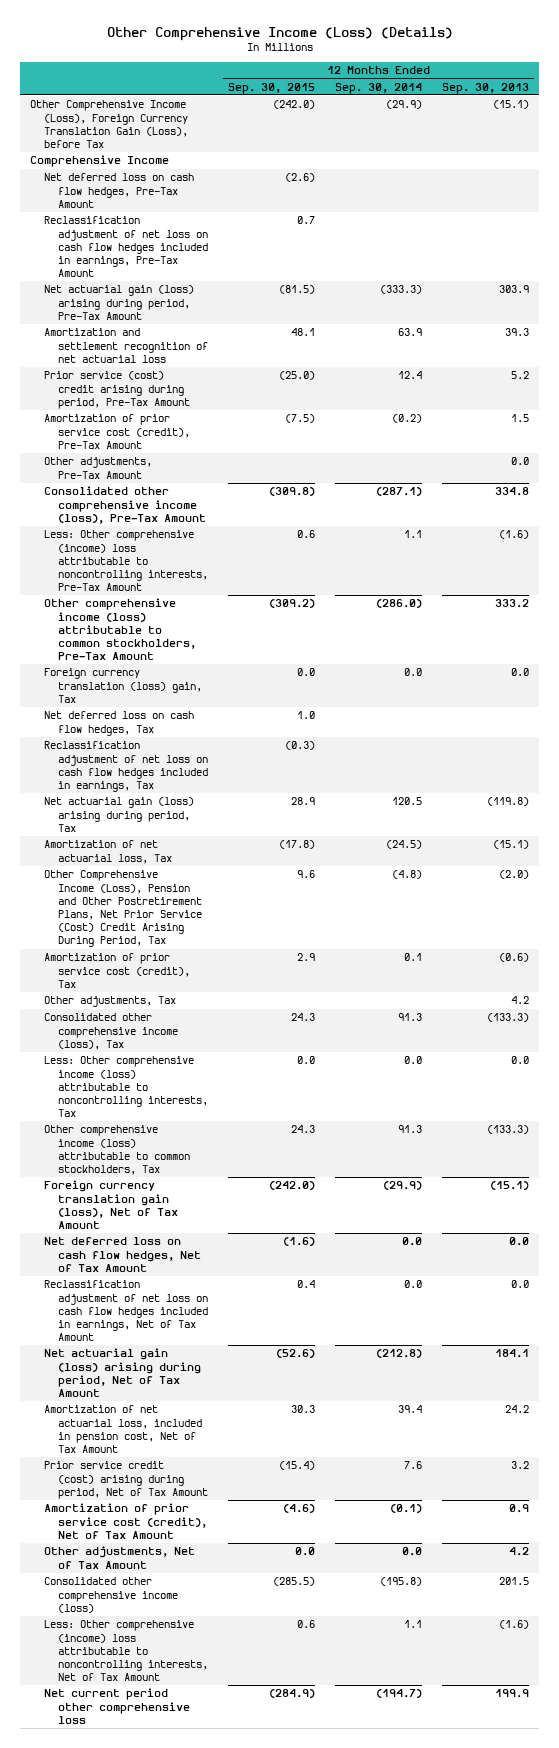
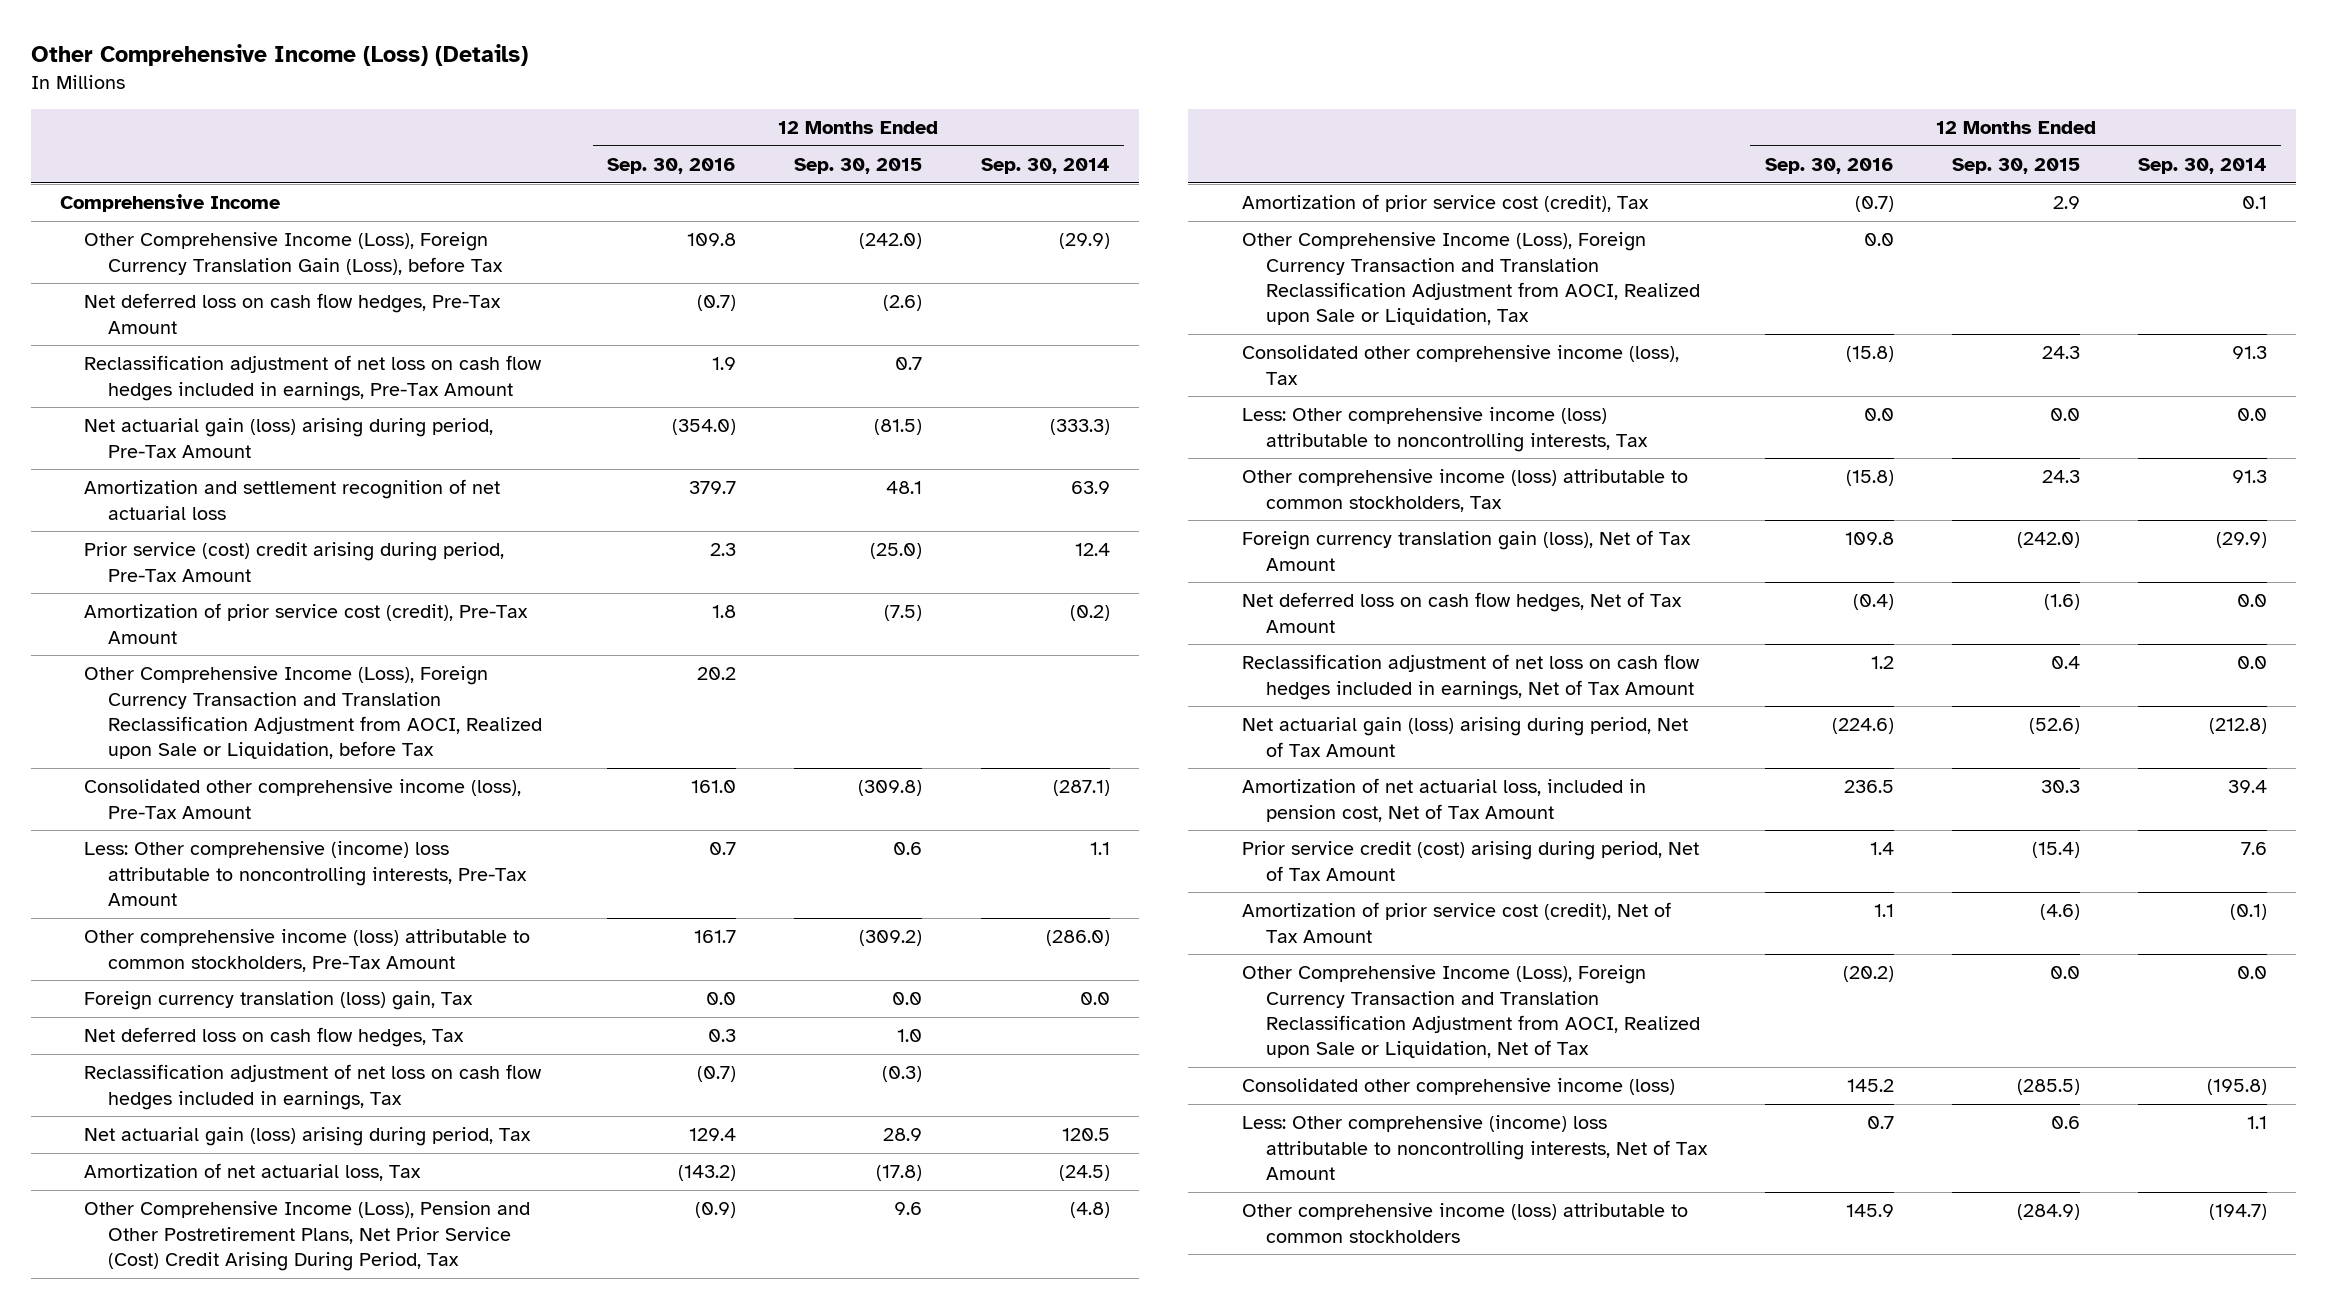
[442,82,530,94] Sep. 30, 2013 -> none
none -> [607,158,737,175] Sep. 30, 2016
[29,100,188,148] Other Comprehensive Income (Loss), Foreign Currency Translation Gain (Loss), before Tax -> [84,232,504,275] Other Comprehensive Income (Loss), Foreign Currency Translation Gain (Loss), before Tax
[43,457,152,479] Other adjustments, Pre-Tax Amount -> none
none -> [84,666,543,760] Other Comprehensive Income (Loss), Foreign Currency Transaction and Translation Reclassification Adjustment from AOCI, Realized upon Sale or Liquidation, before Tax
[43,996,176,1008] Other adjustments, Tax -> none
none -> [1241,232,1700,326] Other Comprehensive Income (Loss), Foreign Currency Transaction and Translation Reclassification Adjustment from AOCI, Realized upon Sale or Liquidation, Tax
[43,1546,195,1569] Other adjustments, Net of Tax Amount -> none
none -> [1241,965,1700,1059] Other Comprehensive Income (Loss), Foreign Currency Transaction and Translation Reclassification Adjustment from AOCI, Realized upon Sale or Liquidation, Net of Tax
[43,1688,190,1724] Net current period other comprehensive loss -> [1241,1203,1688,1243] Other comprehensive income (loss) attributable to common stockholders

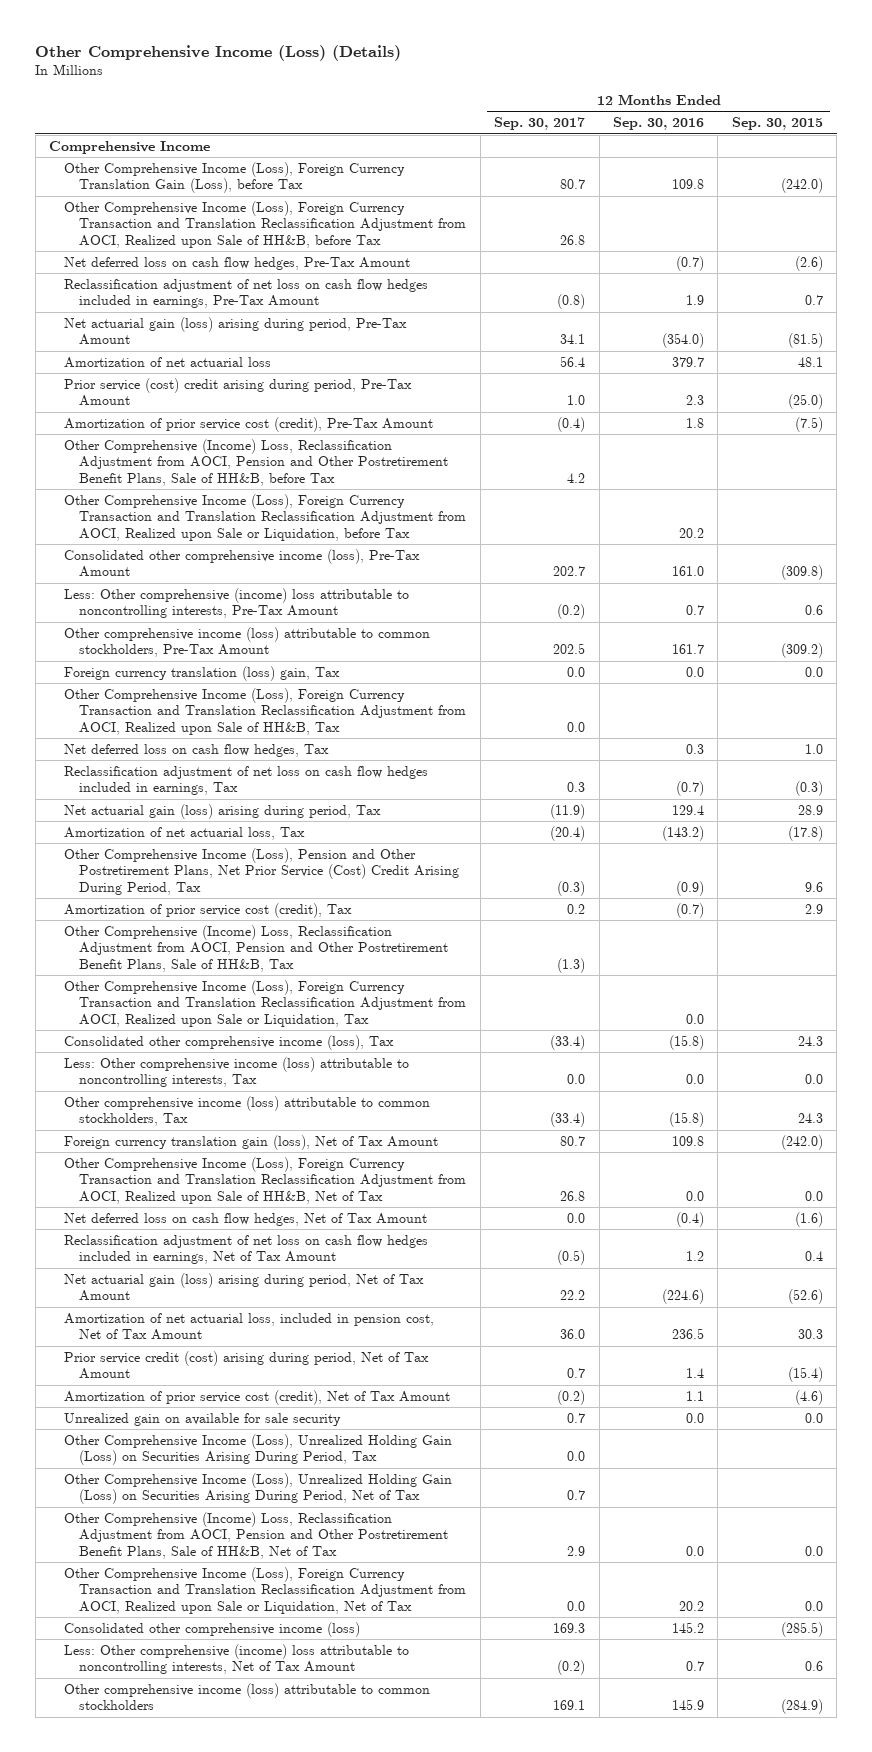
[980,158,1110,175] Sep. 30, 2014 -> none
none -> [494,117,586,131] Sep. 30, 2017
none -> [64,200,467,248] Other Comprehensive Income (Loss), Foreign Currency Transaction and Translation Reclassification Adjustment from AOCI, Realized upon Sale of HH&B, before Tax
[84,479,501,520] Amortization and settlement recognition of net actuarial loss -> [64,356,272,368] Amortization of net actuarial loss
none -> [64,438,449,486] Other Comprehensive (Income) Loss, Reclassification Adjustment from AOCI, Pension and Other Postretirement Benefit Plans, Sale of HH&B, before Tax
none -> [64,687,467,735] Other Comprehensive Income (Loss), Foreign Currency Transaction and Translation Reclassification Adjustment from AOCI, Realized upon Sale of HH&B, Tax
none -> [64,924,449,972] Other Comprehensive (Income) Loss, Reclassification Adjustment from AOCI, Pension and Other Postretirement Benefit Plans, Sale of HH&B, Tax
none -> [64,1156,467,1204] Other Comprehensive Income (Loss), Foreign Currency Transaction and Translation Reclassification Adjustment from AOCI, Realized upon Sale of HH&B, Net of Tax
none -> [64,1412,342,1426] Unrealized gain on available for sale security
none -> [64,1433,453,1466] Other Comprehensive Income (Loss), Unrealized Holding Gain (Loss) on Securities Arising During Period, Tax
none -> [64,1472,453,1505] Other Comprehensive Income (Loss), Unrealized Holding Gain (Loss) on Securities Arising During Period, Net of Tax
none -> [64,1511,449,1559] Other Comprehensive (Income) Loss, Reclassification Adjustment from AOCI, Pension and Other Postretirement Benefit Plans, Sale of HH&B, Net of Tax
[1842,966,1894,983] (20.2) -> [679,1600,705,1611] 20.2

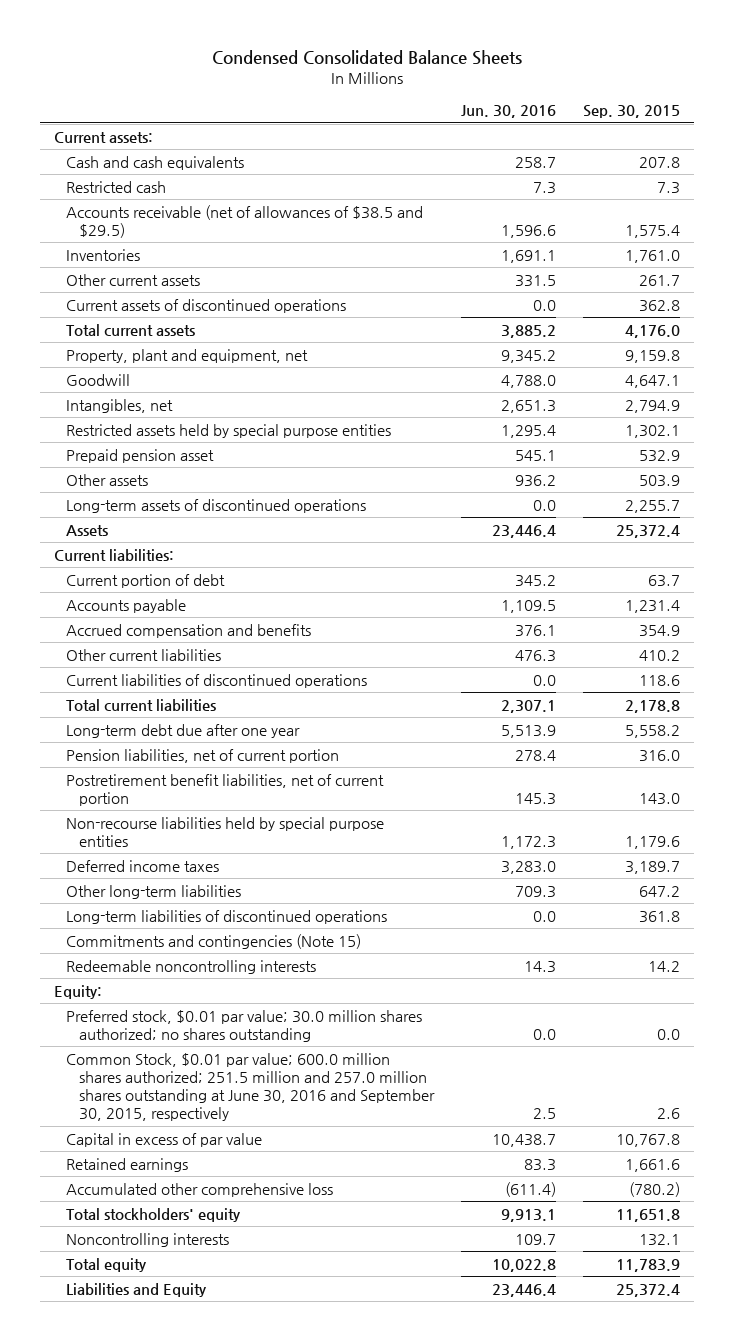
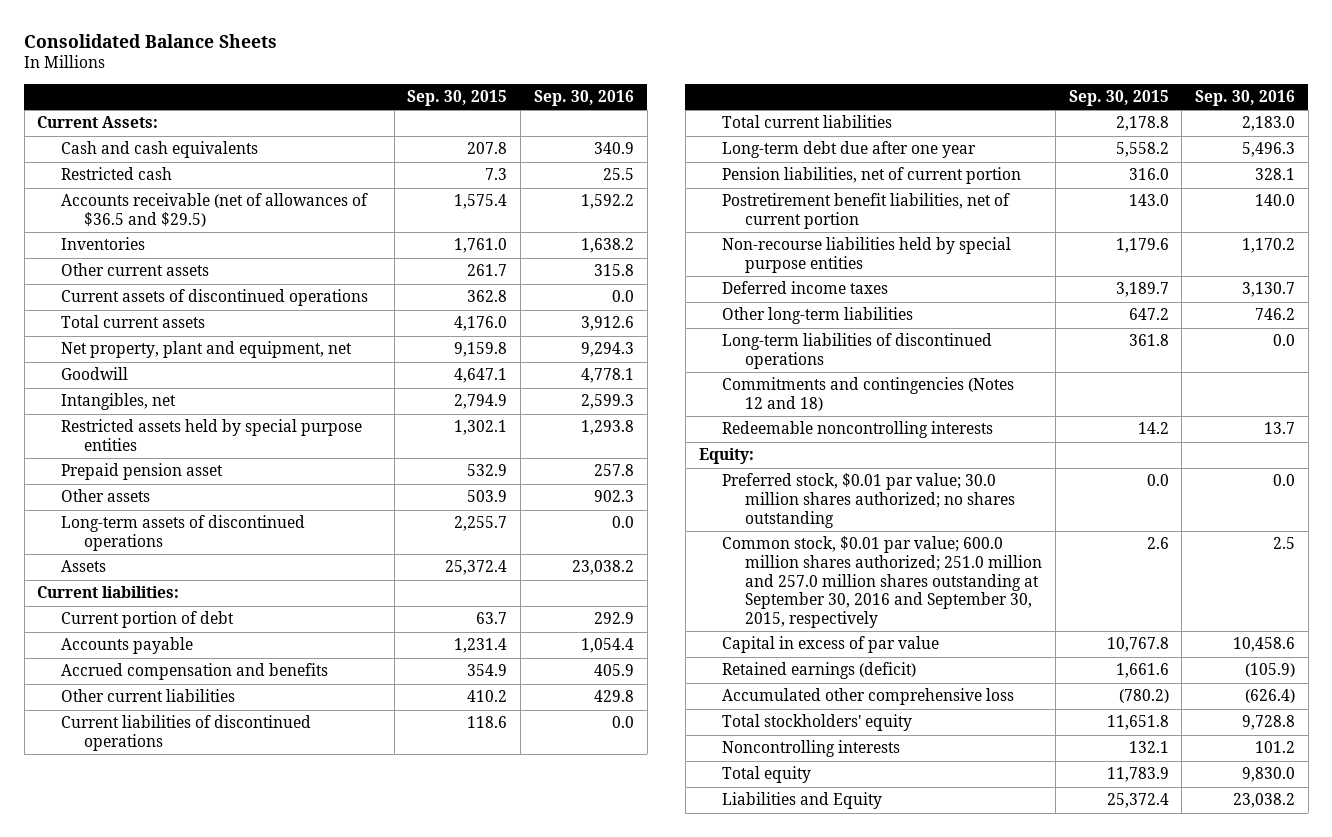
[212,50,523,66] Condensed Consolidated Balance Sheets -> [24,33,278,48] Consolidated Balance Sheets
[461,105,557,119] Jun. 30, 2016 -> none
none -> [533,90,634,107] Sep. 30, 2016
[53,131,153,143] Current assets: -> [37,116,159,129] Current Assets:
[66,204,424,238] Accounts receivable (net of allowances of $38.5 and $29.5) -> [60,193,368,228] Accounts receivable (net of allowances of $36.5 and $29.5)
[66,348,309,363] Property, plant and equipment, net -> [60,341,352,359] Net property, plant and equipment, net
[66,933,362,949] Commitments and contingencies (Note 15) -> [721,377,1014,412] Commitments and contingencies (Notes 12 and 18)
[66,1052,436,1122] Common Stock, $0.01 par value; 600.0 million shares authorized; 251.5 million and 257.0 million shares outstanding at June 30, 2016 and September 30, 2015, respectively -> [721,536,1043,629] Common stock, $0.01 par value; 600.0 million shares authorized; 251.0 million and 257.0 million shares outstanding at September 30, 2016 and September 30, 2015, respectively
[66,1157,189,1172] Retained earnings -> [721,662,916,680] Retained earnings (deficit)

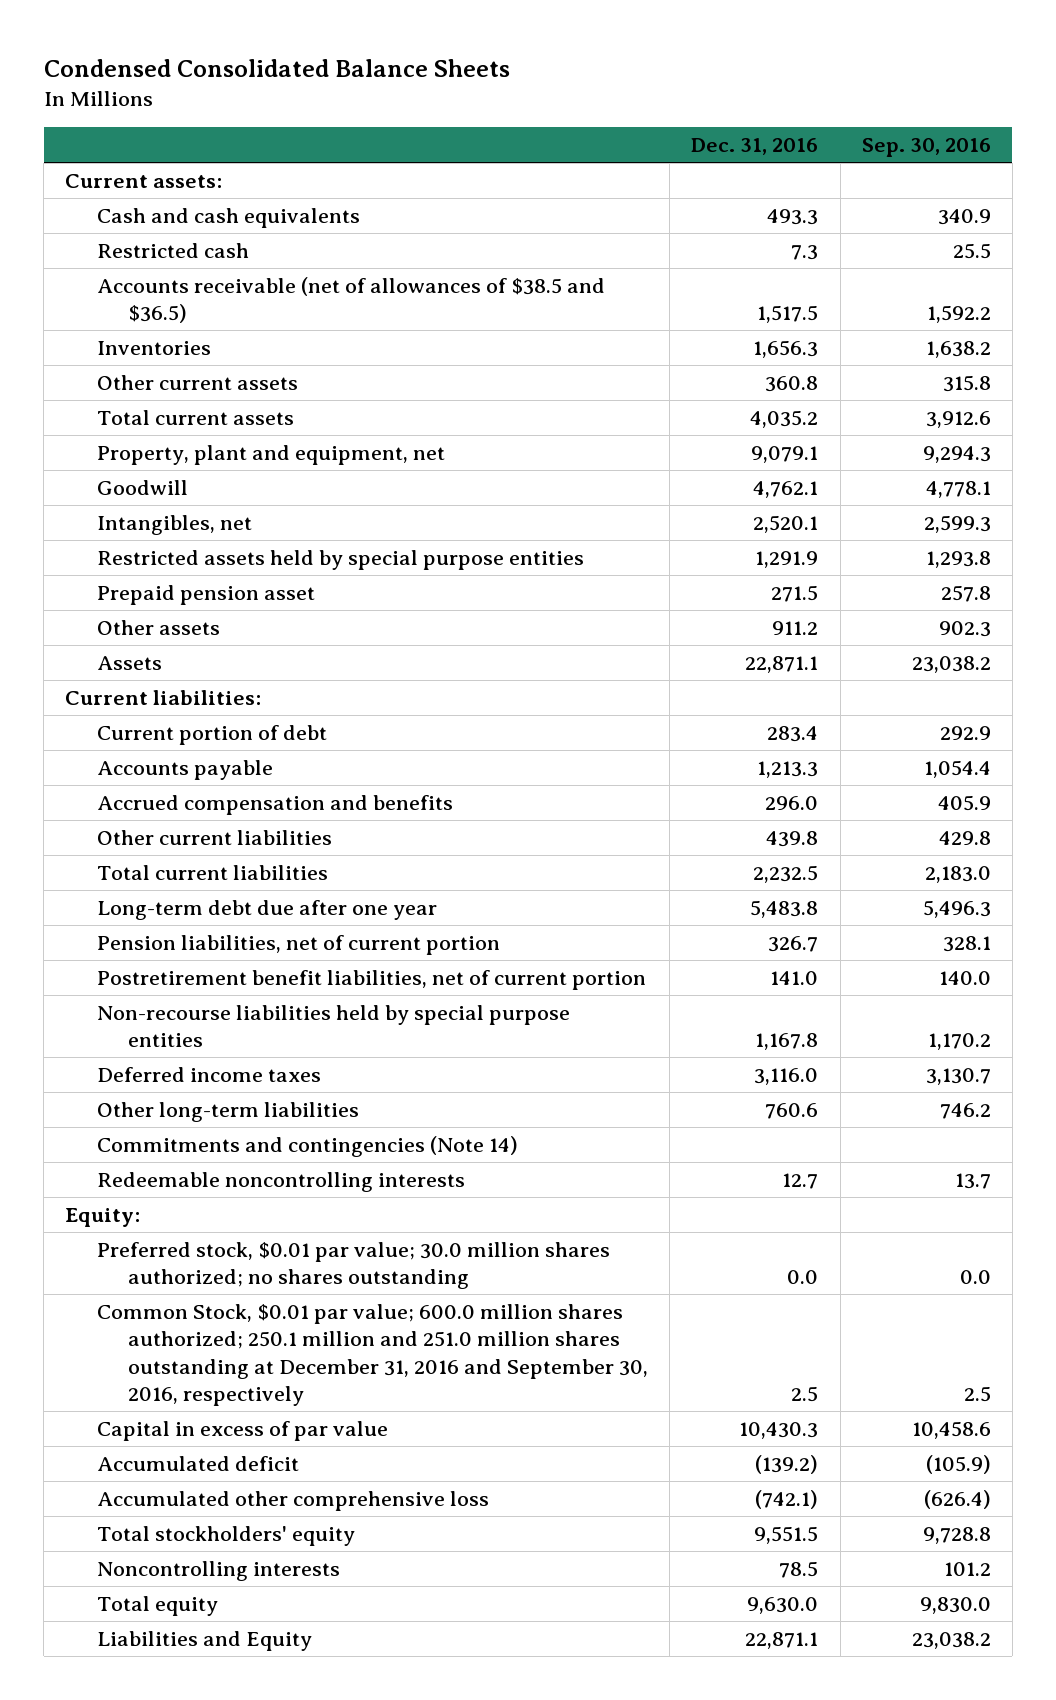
[24,33,278,48] Consolidated Balance Sheets -> [43,58,510,77] Condensed Consolidated Balance Sheets
[407,90,508,107] Sep. 30, 2015 -> none
none -> [691,138,819,156] Dec. 31, 2016
[37,116,159,129] Current Assets: -> [65,173,223,188] Current assets:
[60,193,368,228] Accounts receivable (net of allowances of $36.5 and $29.5) -> [96,276,605,324] Accounts receivable (net of allowances of $38.5 and $36.5)
[60,289,368,307] Current assets of discontinued operations -> none
[60,341,352,359] Net property, plant and equipment, net -> [96,444,445,465] Property, plant and equipment, net
[60,515,305,552] Long-term assets of discontinued operations -> none
[60,715,311,752] Current liabilities of discontinued operations -> none
[721,333,992,370] Long-term liabilities of discontinued operations -> none
[721,377,1014,412] Commitments and contingencies (Notes 12 and 18) -> [96,1135,518,1157] Commitments and contingencies (Note 14)
[721,536,1043,629] Common stock, $0.01 par value; 600.0 million shares authorized; 251.0 million and 257.0 million shares outstanding at September 30, 2016 and September 30, 2015, respectively -> [96,1303,649,1407] Common Stock, $0.01 par value; 600.0 million shares authorized; 250.1 million and 251.0 million shares outstanding at December 31, 2016 and September 30, 2016, respectively
[721,662,916,680] Retained earnings (deficit) -> [96,1455,299,1471] Accumulated deficit

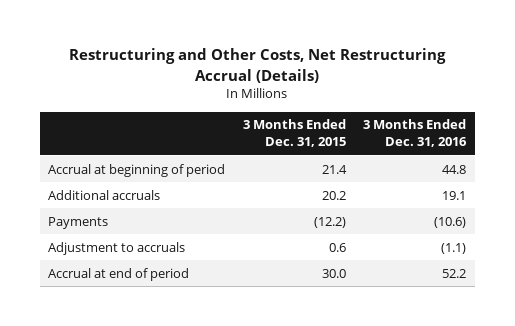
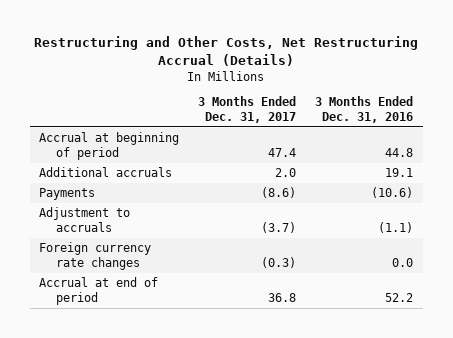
[242,119,346,148] 3 Months Ended Dec. 31, 2015 -> none
none -> [198,96,297,123] 3 Months Ended Dec. 31, 2017
none -> [39,242,152,270] Foreign currency rate changes

